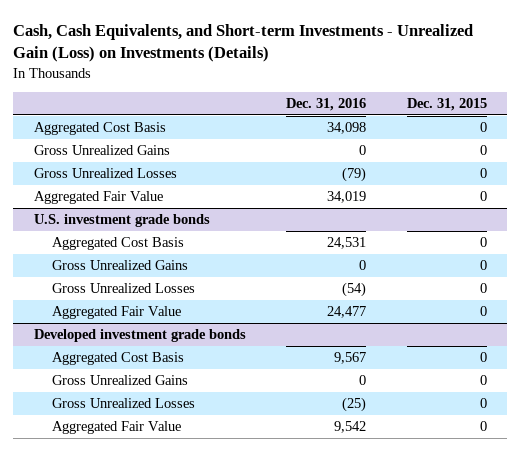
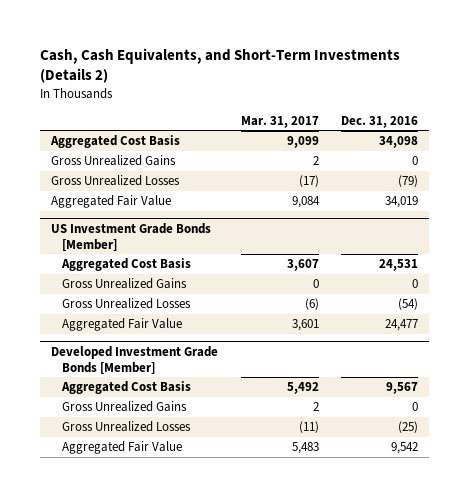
[13,23,474,63] Cash, Cash Equivalents, and Short-term Investments - Unrealized Gain (Loss) on Investments (Details) -> [40,48,401,84] Cash, Cash Equivalents, and Short-Term Investments (Details 2)
[407,97,488,111] Dec. 31, 2015 -> none
none -> [240,115,319,128] Mar. 31, 2017
[33,214,210,228] U.S. investment grade bonds -> [51,222,212,251] US Investment Grade Bonds [Member]
[33,329,246,343] Developed investment grade bonds -> [51,345,219,374] Developed Investment Grade Bonds [Member]

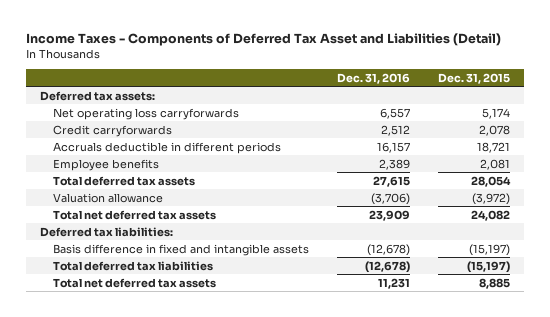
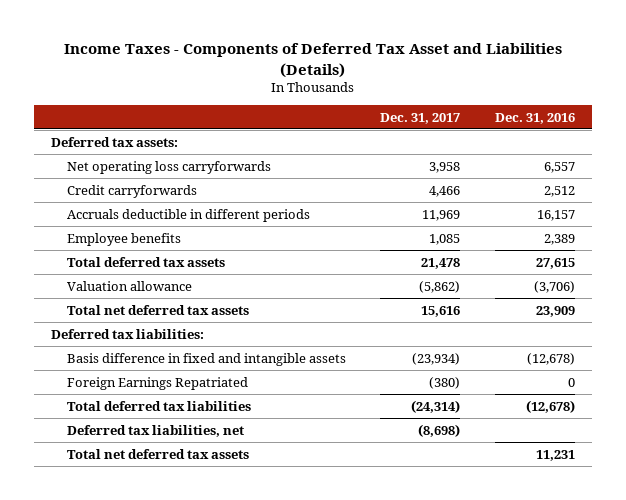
[25,32,501,46] Income Taxes - Components of Deferred Tax Asset and Liabilities (Detail) -> [63,43,562,78] Income Taxes - Components of Deferred Tax Asset and Liabilities (Details)
[438,72,511,84] Dec. 31, 2015 -> none
none -> [380,112,461,124] Dec. 31, 2017
none -> [67,376,249,390] Foreign Earnings Repatriated
none -> [67,424,245,437] Deferred tax liabilities, net

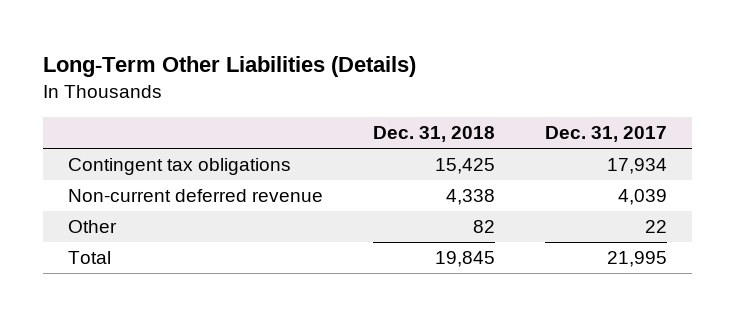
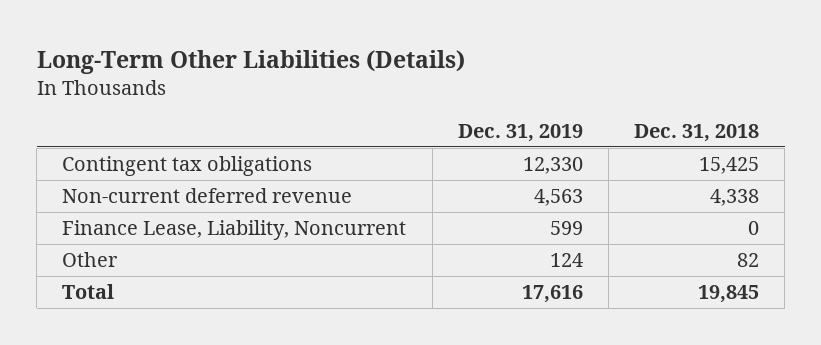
[544,126,667,143] Dec. 31, 2017 -> none
none -> [457,124,583,143] Dec. 31, 2019
none -> [62,220,407,241] Finance Lease, Liability, Noncurrent

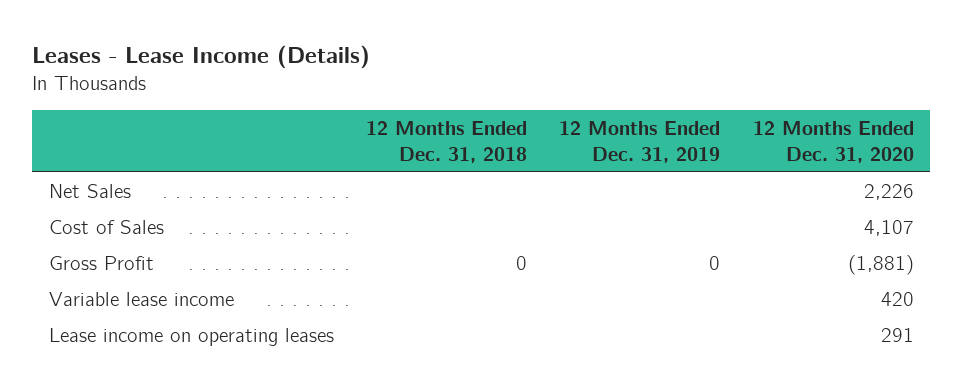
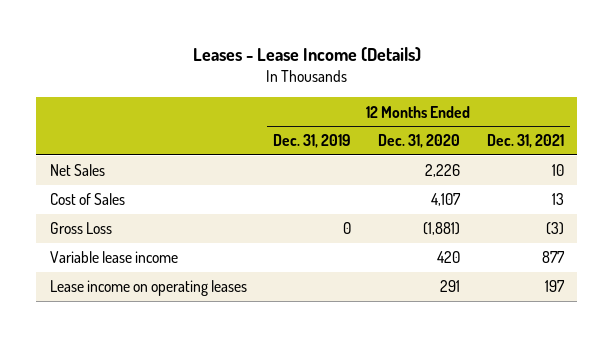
[365,121,527,163] 12 Months Ended Dec. 31, 2018 -> none
none -> [486,134,564,149] Dec. 31, 2021
[48,255,154,270] Gross Profit -> [49,222,112,235] Gross Loss

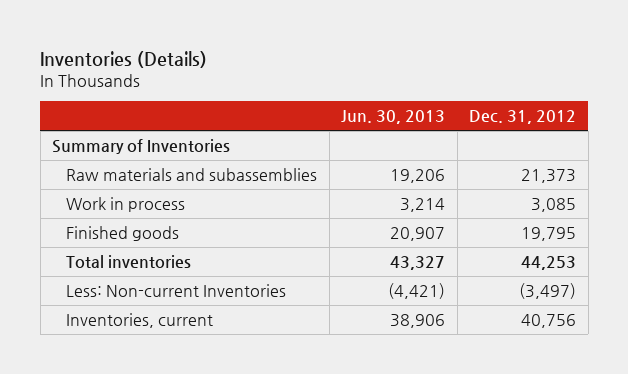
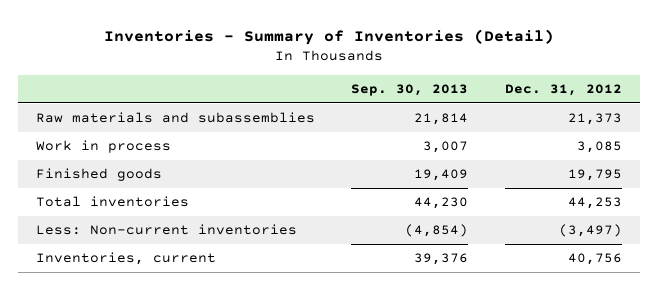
[40,50,208,68] Inventories (Details) -> [103,28,554,45] Inventories - Summary of Inventories (Detail)
[341,110,446,125] Jun. 30, 2013 -> none
none -> [351,83,469,96] Sep. 30, 2013
[52,138,231,154] Summary of Inventories -> none
[66,283,287,297] Less: Non-current Inventories -> [36,224,298,236] Less: Non-current inventories

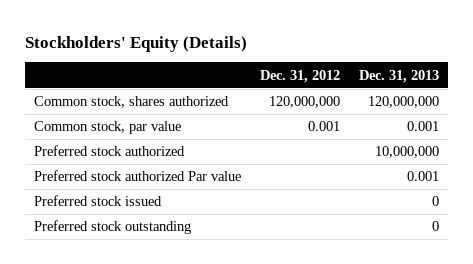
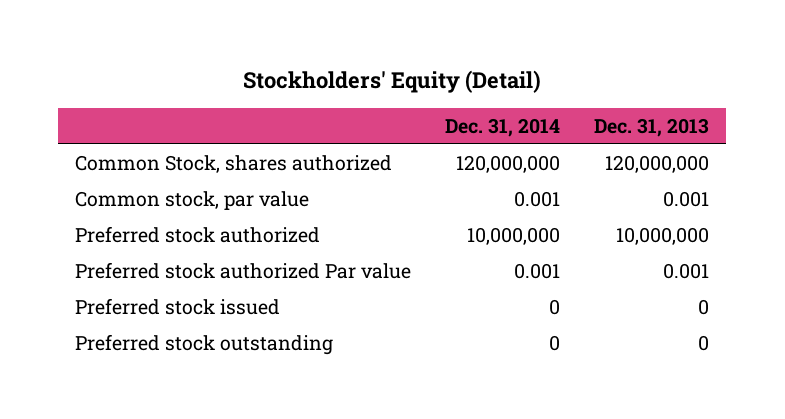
[24,35,247,52] Stockholders' Equity (Details) -> [243,70,542,94] Stockholders' Equity (Detail)
[259,69,340,83] Dec. 31, 2012 -> none
none -> [445,117,561,137] Dec. 31, 2014
[34,96,230,109] Common stock, shares authorized -> [75,155,393,174] Common Stock, shares authorized

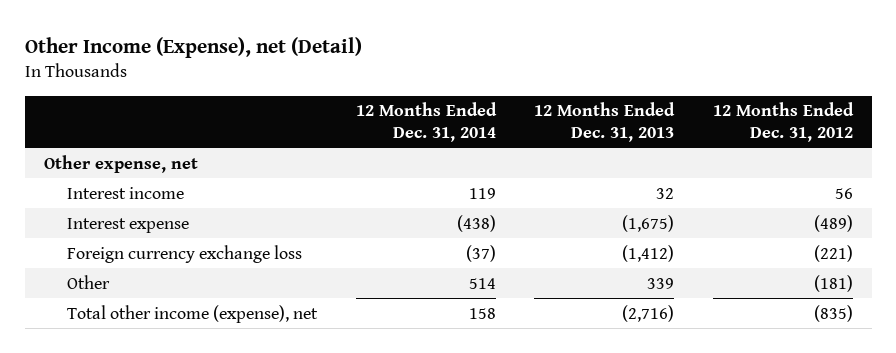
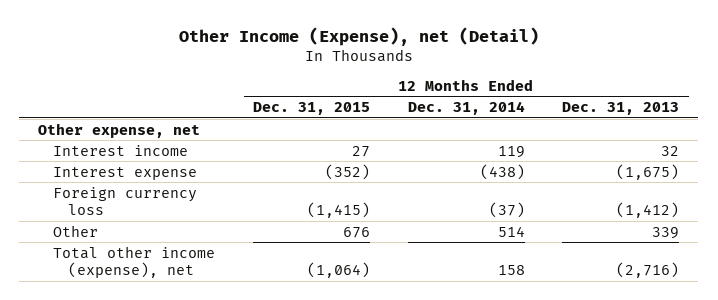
[712,102,854,142] 12 Months Ended Dec. 31, 2012 -> none
none -> [252,102,370,116] Dec. 31, 2015
[67,244,303,263] Foreign currency exchange loss -> [53,186,198,216] Foreign currency loss

